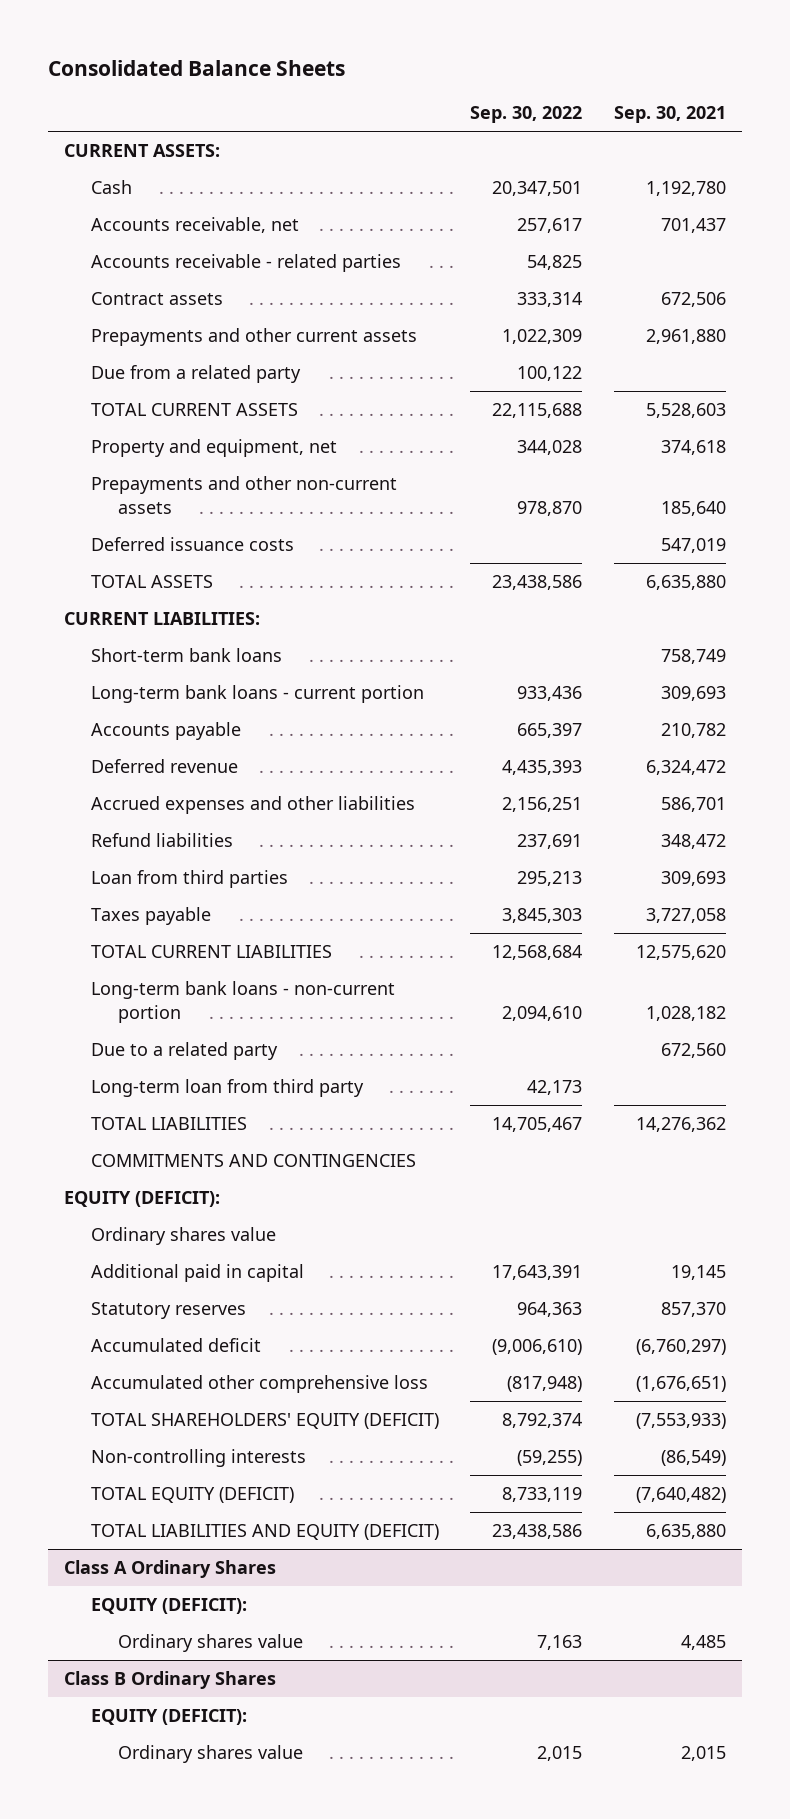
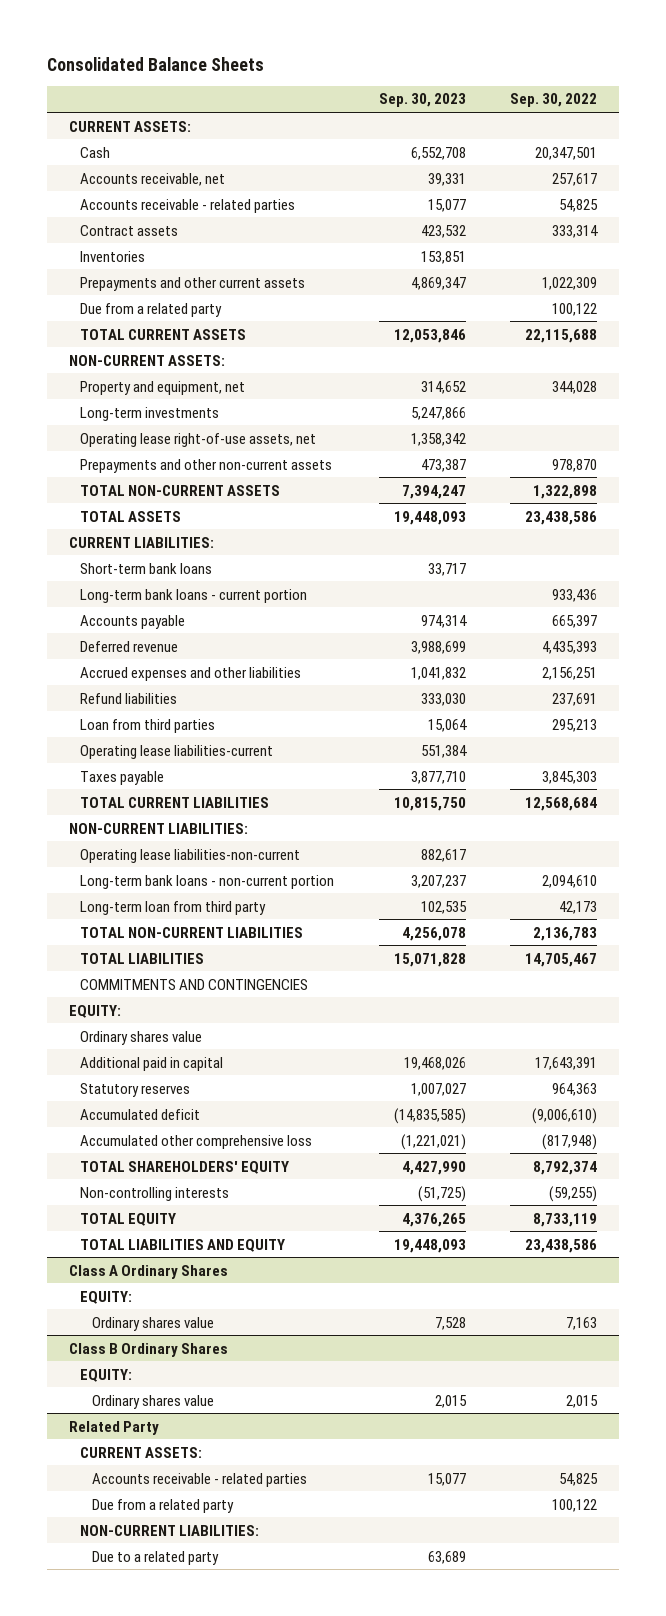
[614,106,727,124] Sep. 30, 2021 -> none
none -> [378,93,466,108] Sep. 30, 2023
none -> [80,250,146,262] Inventories
none -> [69,354,226,366] NON-CURRENT ASSETS:
none -> [80,406,220,421] Long-term investments
none -> [80,432,317,447] Operating lease right-of-use assets, net
[90,537,294,552] Deferred issuance costs -> none
none -> [80,484,281,496] TOTAL NON-CURRENT ASSETS
none -> [80,744,274,759] Operating lease liabilities-current
none -> [69,822,249,834] NON-CURRENT LIABILITIES:
none -> [80,848,301,863] Operating lease liabilities-non-current
[90,1042,278,1061] Due to a related party -> none
none -> [80,926,304,938] TOTAL NON-CURRENT LIABILITIES
[63,1191,220,1208] EQUITY (DEFICIT): -> [69,1004,122,1018] EQUITY:
[90,1413,439,1430] TOTAL SHAREHOLDERS' EQUITY (DEFICIT) -> [80,1160,290,1174] TOTAL SHAREHOLDERS' EQUITY
[90,1487,294,1504] TOTAL EQUITY (DEFICIT) -> [80,1212,177,1226] TOTAL EQUITY
[90,1524,439,1541] TOTAL LIABILITIES AND EQUITY (DEFICIT) -> [80,1238,286,1252] TOTAL LIABILITIES AND EQUITY
[90,1598,247,1615] EQUITY (DEFICIT): -> [80,1290,133,1304] EQUITY:
[90,1709,247,1726] EQUITY (DEFICIT): -> [80,1368,133,1382] EQUITY:
none -> [69,1420,160,1435] Related Party
none -> [80,1446,203,1458] CURRENT ASSETS:
none -> [91,1472,307,1487] Accounts receivable - related parties
none -> [91,1498,234,1513] Due from a related party
none -> [80,1524,260,1536] NON-CURRENT LIABILITIES:
none -> [91,1550,219,1565] Due to a related party

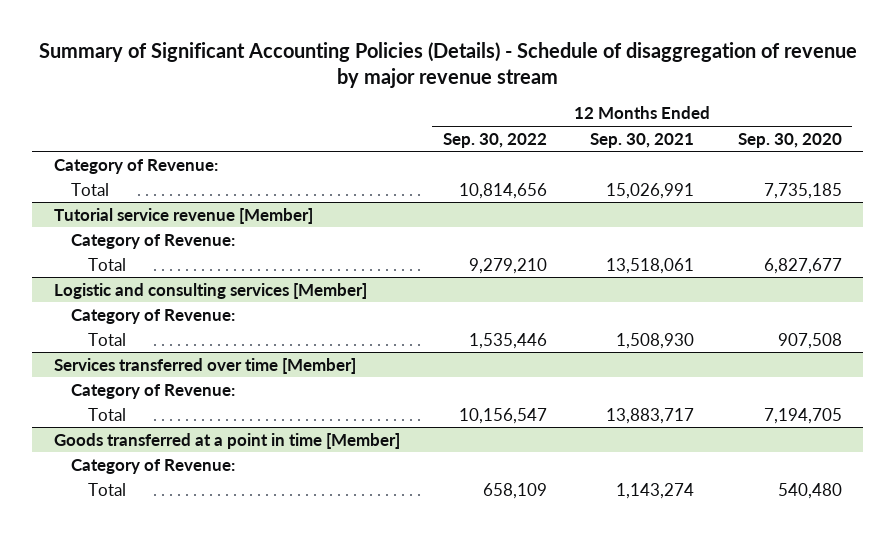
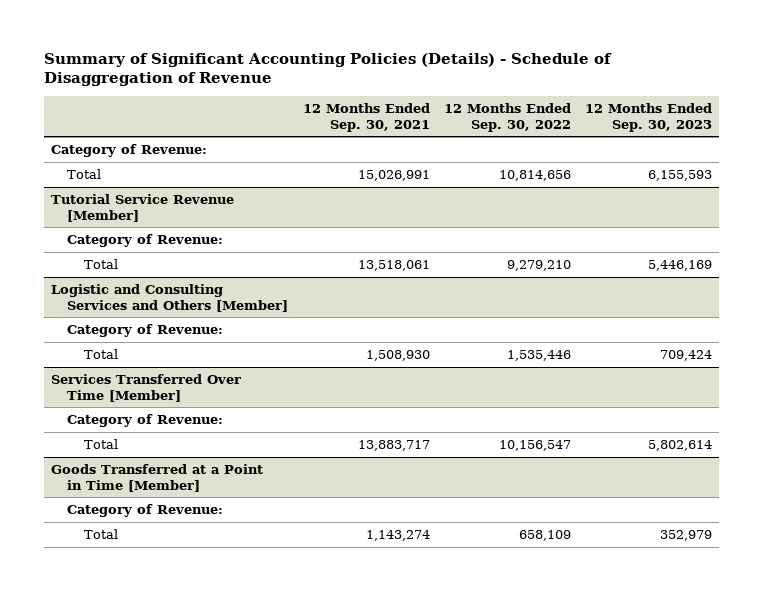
[38,42,857,89] Summary of Significant Accounting Policies (Details) - Schedule of disaggregation of revenue by major revenue stream -> [43,52,612,87] Summary of Significant Accounting Policies (Details) - Schedule of Disaggregation of Revenue
[737,132,842,148] Sep. 30, 2020 -> none
none -> [585,103,713,132] 12 Months Ended Sep. 30, 2023
[53,207,313,224] Tutorial service revenue [Member] -> [50,193,234,222] Tutorial Service Revenue [Member]
[53,282,367,299] Logistic and consulting services [Member] -> [50,283,289,312] Logistic and Consulting Services and Others [Member]
[53,357,356,374] Services transferred over time [Member] -> [50,373,241,402] Services Transferred Over Time [Member]
[53,432,400,449] Goods transferred at a point in time [Member] -> [50,463,263,492] Goods Transferred at a Point in Time [Member]

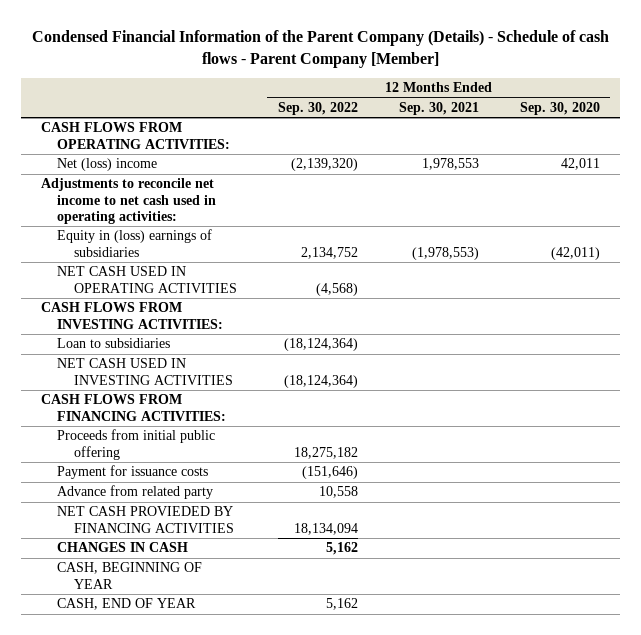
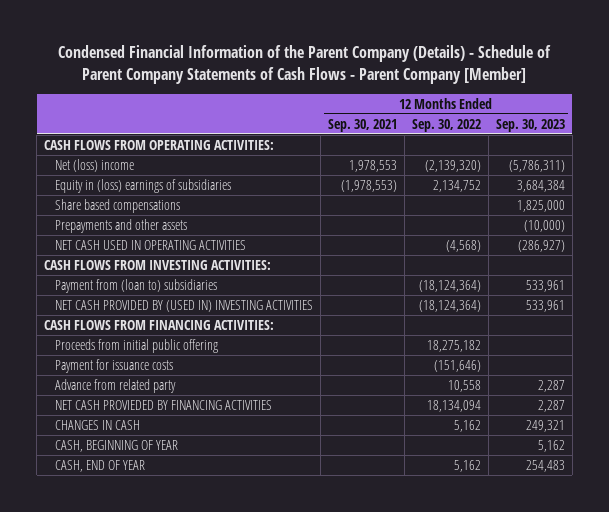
[31,30,609,68] Condensed Financial Information of the Parent Company (Details) - Schedule of cash flows - Parent Company [Member] -> [58,45,552,84] Condensed Financial Information of the Parent Company (Details) - Schedule of Parent Company Statements of Cash Flows - Parent Company [Member]
[519,102,600,116] Sep. 30, 2020 -> none
none -> [495,118,565,132] Sep. 30, 2023
[41,178,217,224] Adjustments to reconcile net income to net cash used in operating activities: -> none
none -> [55,198,181,213] Share based compensations
none -> [55,218,188,233] Prepayments and other assets
[57,338,171,349] Loan to subsidiaries -> [55,278,218,293] Payment from (loan to) subsidiaries
[57,358,233,385] NET CASH USED IN INVESTING ACTIVITIES -> [55,299,314,312] NET CASH PROVIDED BY (USED IN) INVESTING ACTIVITIES

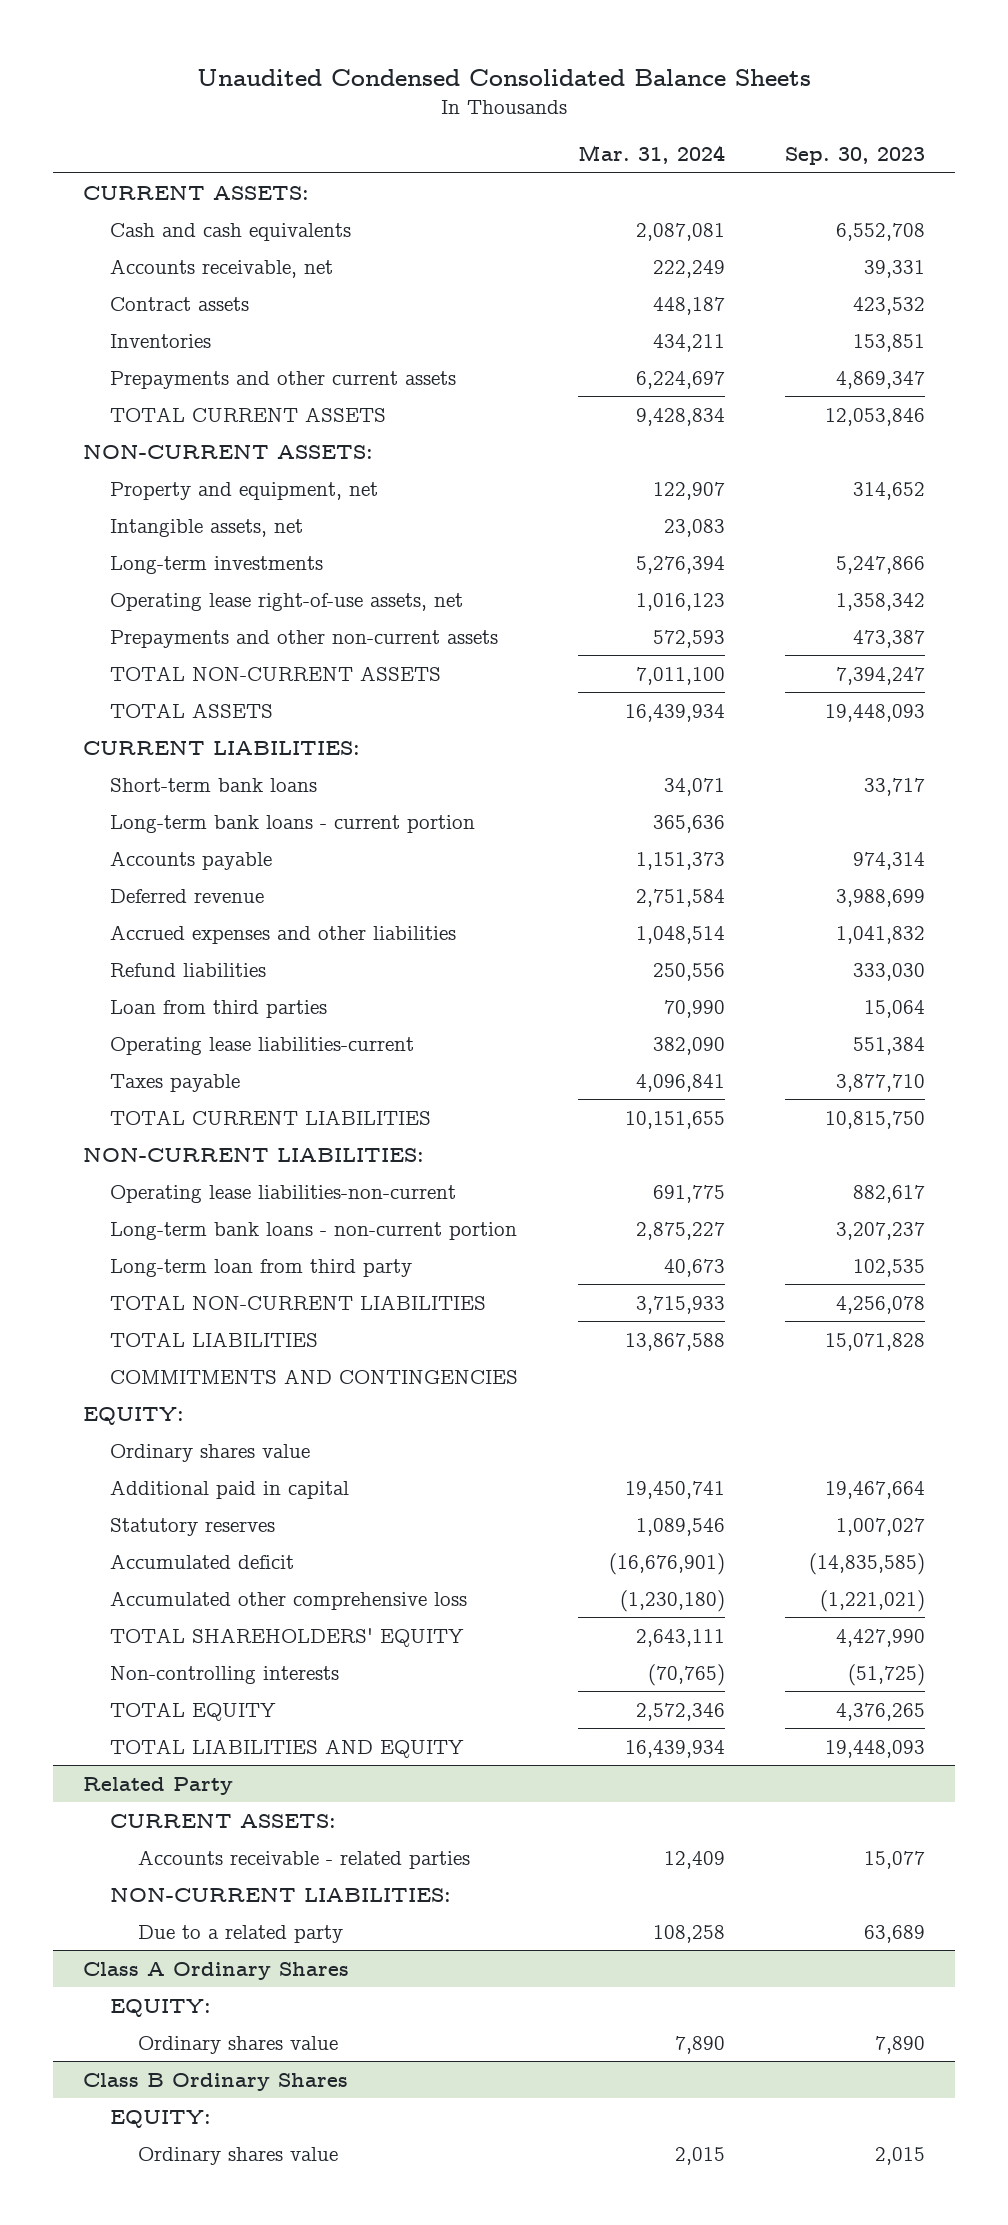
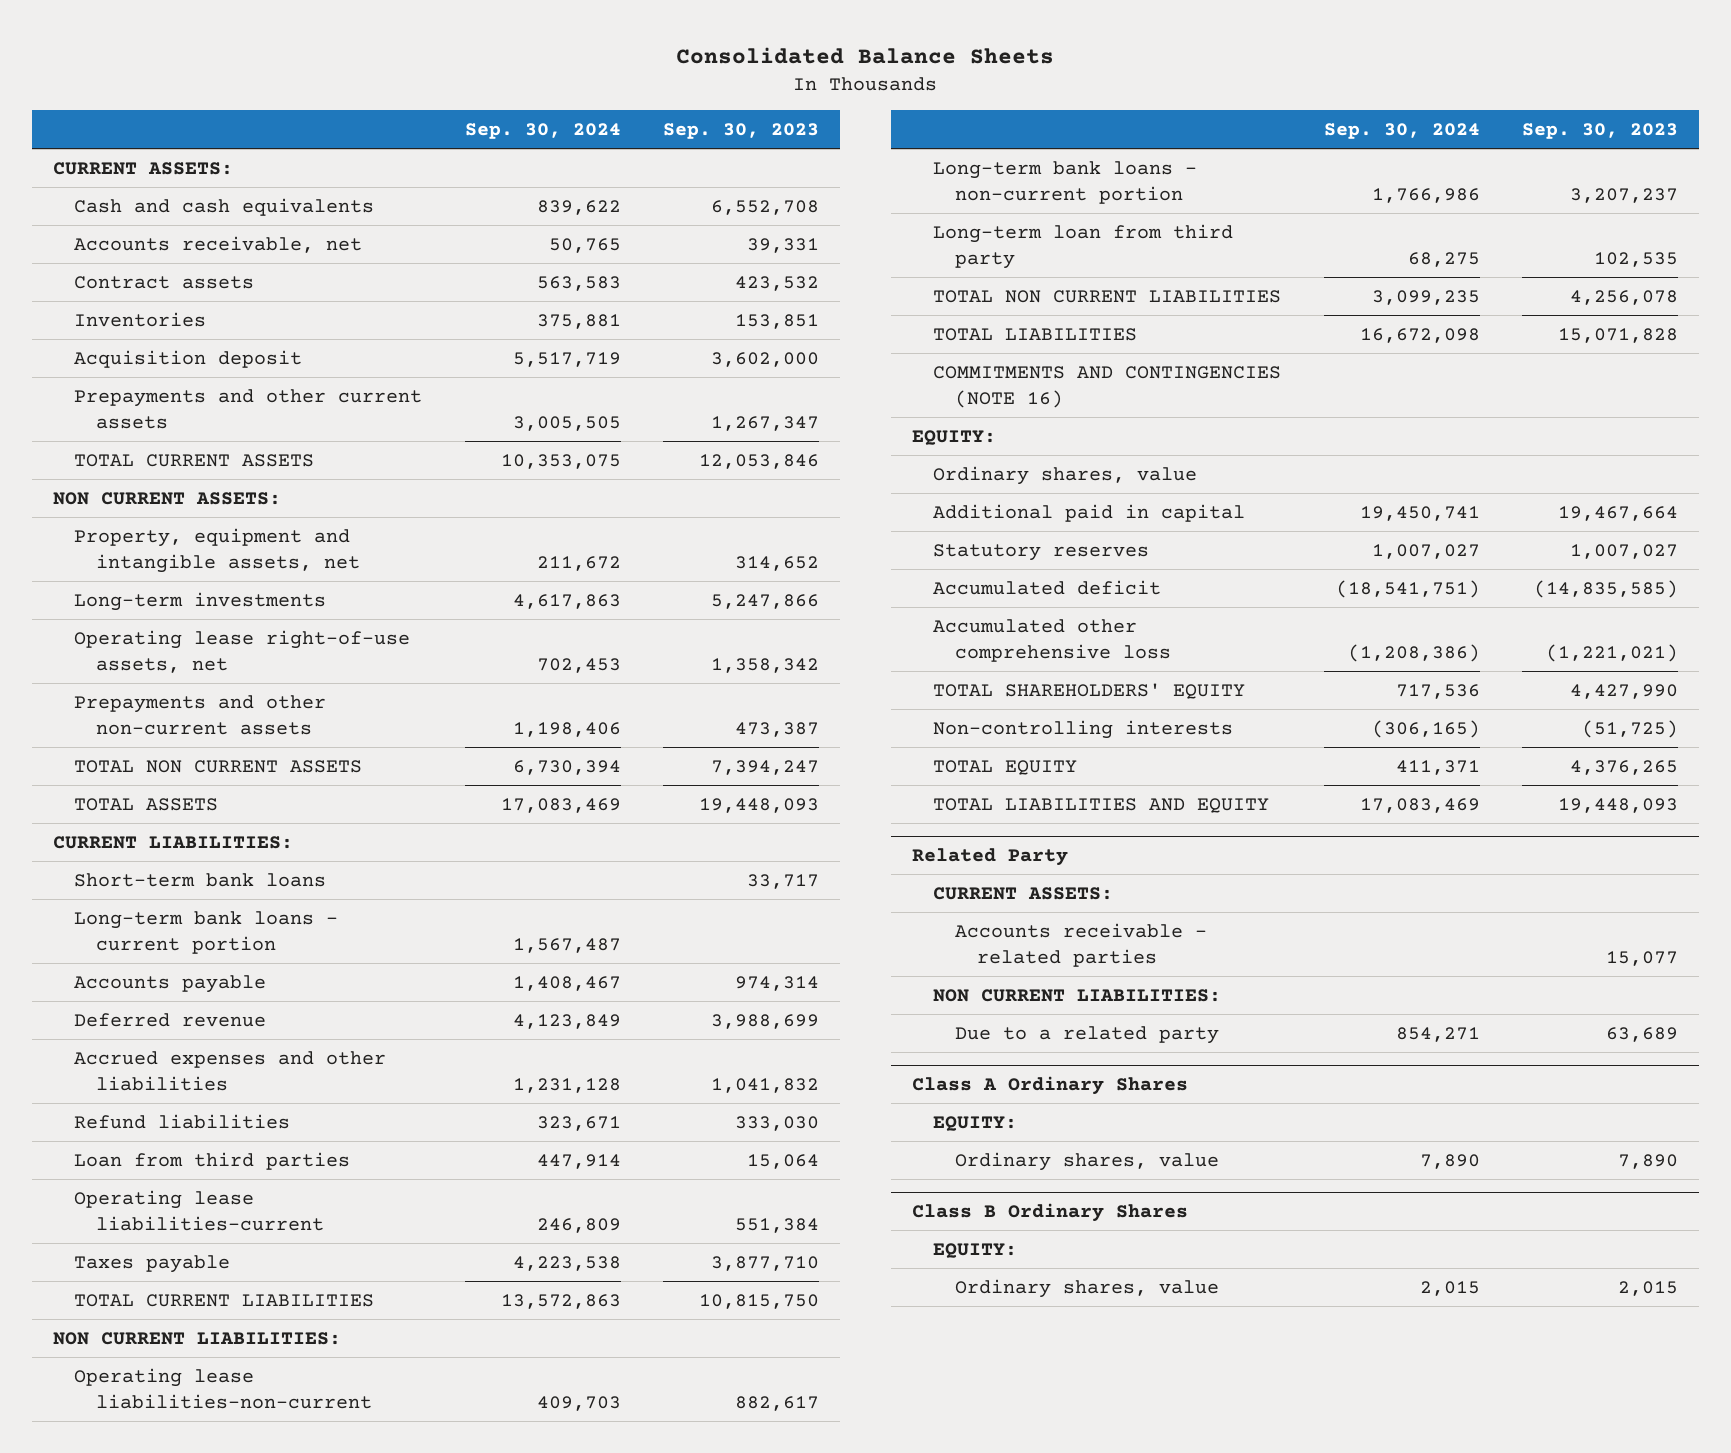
[197,68,812,86] Unaudited Condensed Consolidated Balance Sheets -> [676,46,1055,64] Consolidated Balance Sheets
[578,145,726,165] Mar. 31, 2024 -> none
none -> [464,123,621,140] Sep. 30, 2024
none -> [74,349,303,368] Acquisition deposit
[836,370,926,389] 4,869,347 -> [710,415,819,431] 1,267,347
[110,518,304,537] Intangible assets, net -> none
[83,443,374,459] NON-CURRENT ASSETS: -> [52,491,281,505] NON CURRENT ASSETS:
[110,481,379,500] Property and equipment, net -> [74,527,361,573] Property, equipment and intangible assets, net
[110,665,442,681] TOTAL NON-CURRENT ASSETS -> [74,759,363,773] TOTAL NON CURRENT ASSETS
[83,1146,425,1162] NON-CURRENT LIABILITIES: -> [52,1331,341,1345] NON CURRENT LIABILITIES:
[110,1294,487,1310] TOTAL NON-CURRENT LIABILITIES -> [933,289,1282,303] TOTAL NON CURRENT LIABILITIES
[110,1368,519,1384] COMMITMENTS AND CONTINGENCIES -> [933,365,1282,408] COMMITMENTS AND CONTINGENCIES (NOTE 16)
[110,1443,311,1462] Ordinary shares value -> [933,465,1198,485] Ordinary shares, value
[110,1886,452,1902] NON-CURRENT LIABILITIES: -> [933,988,1222,1002] NON CURRENT LIABILITIES:
[137,2035,338,2054] Ordinary shares value -> [955,1151,1220,1171] Ordinary shares, value
[137,2146,338,2165] Ordinary shares value -> [955,1278,1220,1298] Ordinary shares, value

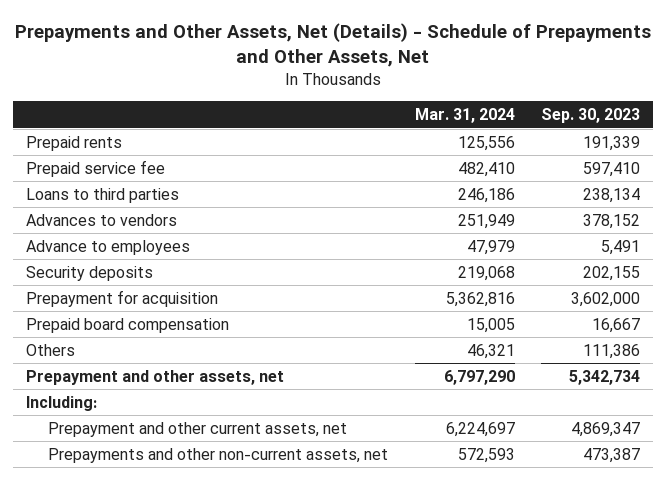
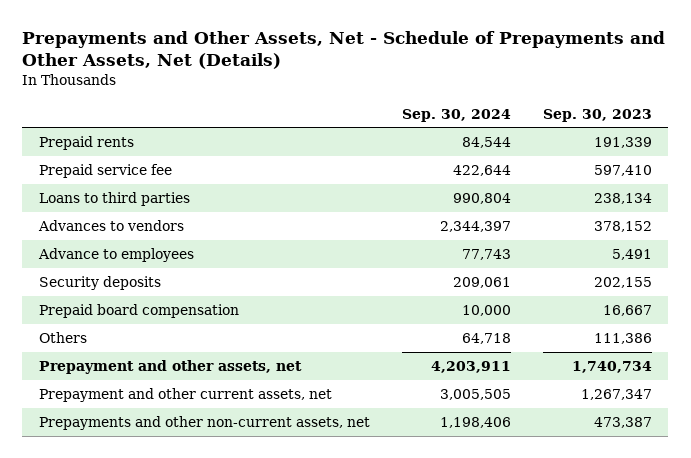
[15,23,652,68] Prepayments and Other Assets, Net (Details) - Schedule of Prepayments and Other Assets, Net -> [22,31,666,70] Prepayments and Other Assets, Net - Schedule of Prepayments and Other Assets, Net (Details)
[414,108,515,124] Mar. 31, 2024 -> none
none -> [401,108,511,122] Sep. 30, 2024
[26,289,219,307] Prepayment for acquisition -> none
[26,395,98,411] Including: -> none
[568,369,640,385] 5,342,734 -> [572,360,653,373] 1,740,734
[570,421,640,437] 4,869,347 -> [581,388,653,400] 1,267,347

